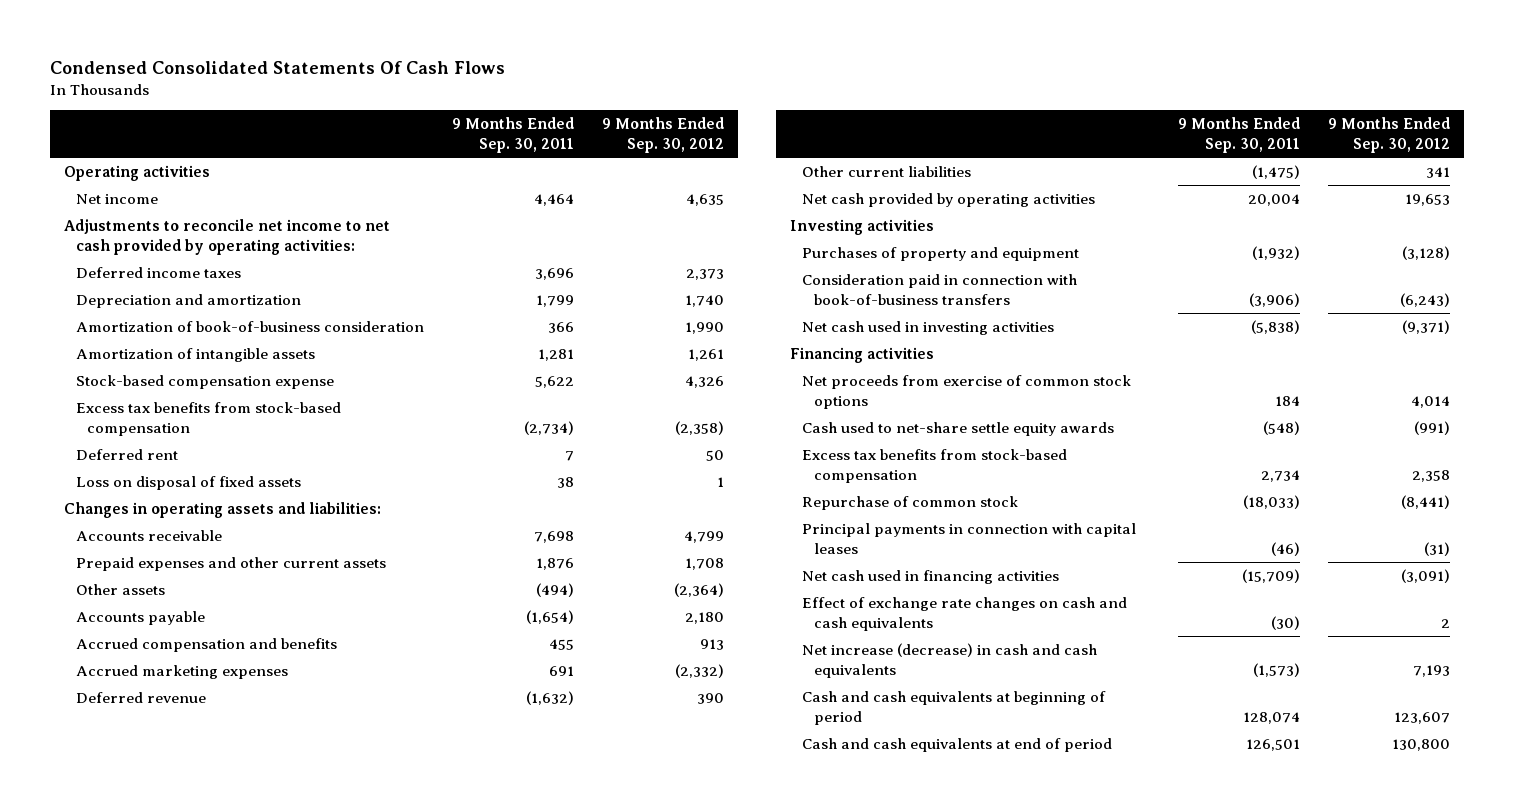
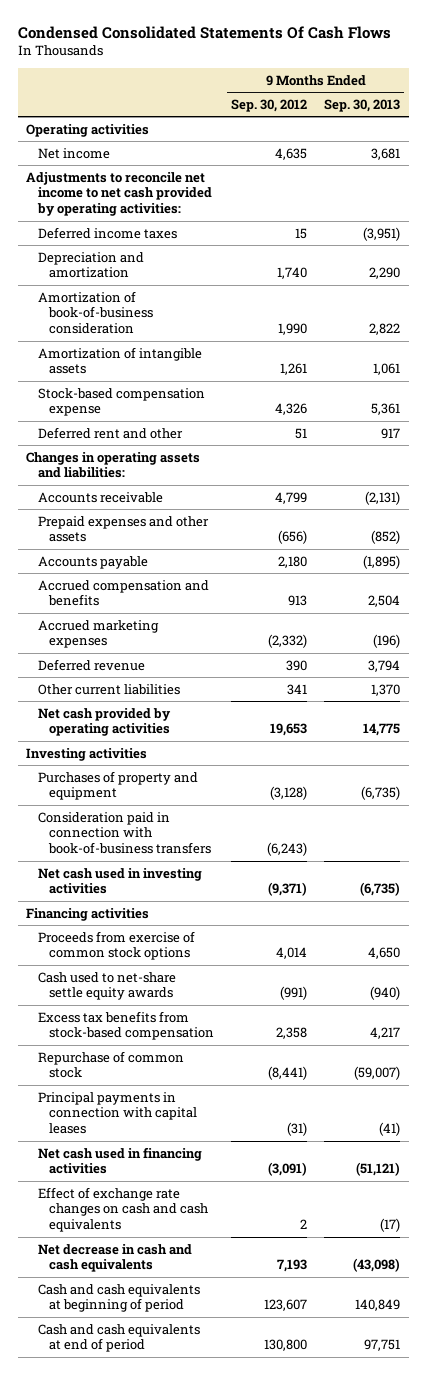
[451,117,574,153] 9 Months Ended Sep. 30, 2011 -> none
none -> [324,98,401,112] Sep. 30, 2013
[685,268,724,280] 2,373 -> [295,227,308,239] 15
[75,401,341,436] Excess tax benefits from stock-based compensation -> none
[75,475,301,490] Loss on disposal of fixed assets -> none
[75,448,178,460] Deferred rent -> [37,426,183,439] Deferred rent and other
[705,449,724,461] 50 -> [295,427,308,439] 51
[75,583,165,595] Other assets -> none
[75,556,386,571] Prepaid expenses and other current assets -> [37,515,209,543] Prepaid expenses and other assets
[684,557,724,570] 1,708 -> [278,530,308,545] (656)
[802,374,1132,409] Net proceeds from exercise of common stock options -> [37,930,195,961] Proceeds from exercise of common stock options
[802,642,1098,678] Net increase (decrease) in cash and cash equivalents -> [37,1243,192,1273] Net decrease in cash and cash equivalents

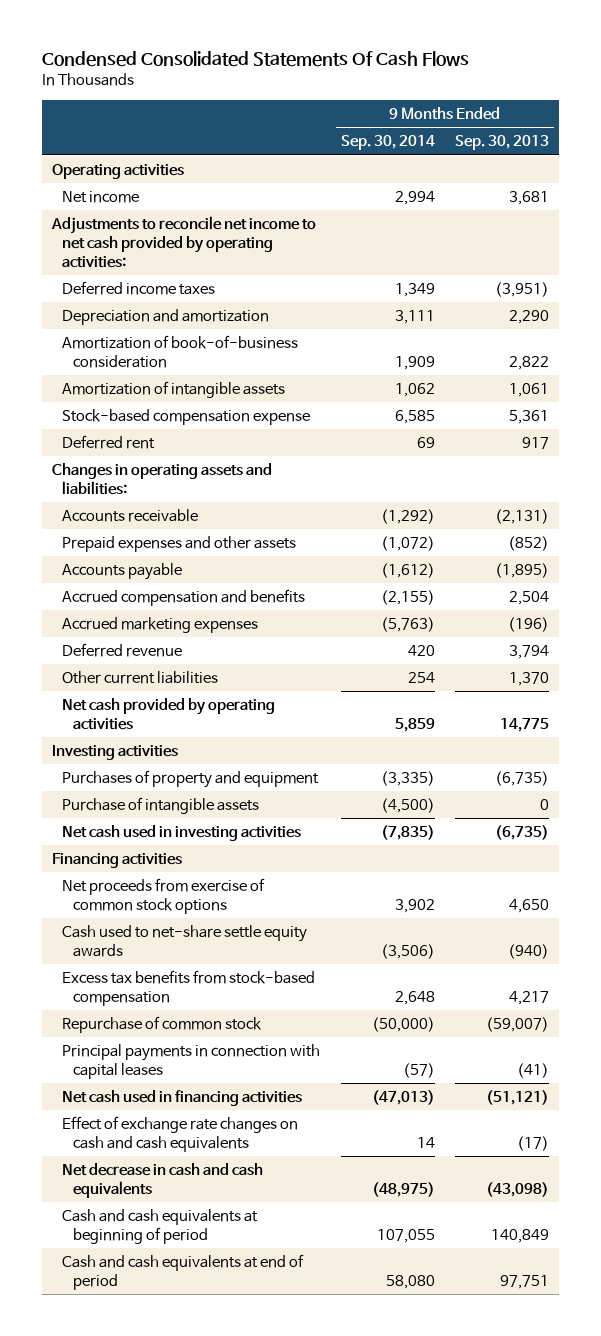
[231,98,308,112] Sep. 30, 2012 -> none
none -> [340,135,435,151] Sep. 30, 2014
[37,426,183,439] Deferred rent and other -> [62,435,156,450] Deferred rent
[37,811,212,855] Consideration paid in connection with book-of-business transfers -> none
none -> [62,797,260,815] Purchase of intangible assets
[37,930,195,961] Proceeds from exercise of common stock options -> [62,878,266,914] Net proceeds from exercise of common stock options

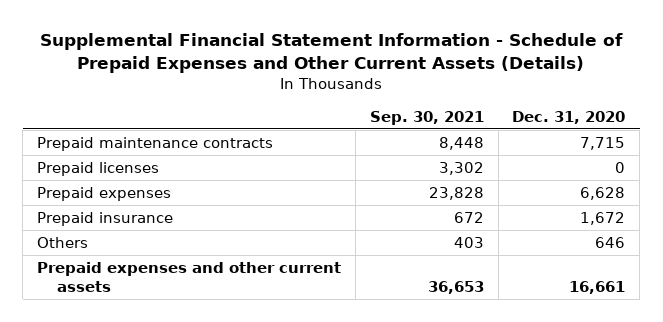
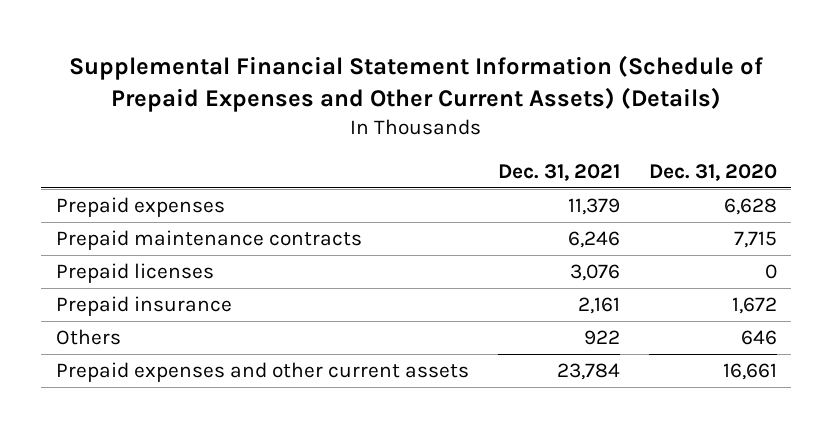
[40,32,624,73] Supplemental Financial Statement Information - Schedule of Prepaid Expenses and Other Current Assets (Details) -> [69,54,764,112] Supplemental Financial Statement Information (Schedule of Prepaid Expenses and Other Current Assets) (Details)
[369,110,484,125] Sep. 30, 2021 -> none
none -> [497,163,620,181] Dec. 31, 2021
[37,186,172,201] Prepaid expenses -> [55,196,225,217] Prepaid expenses

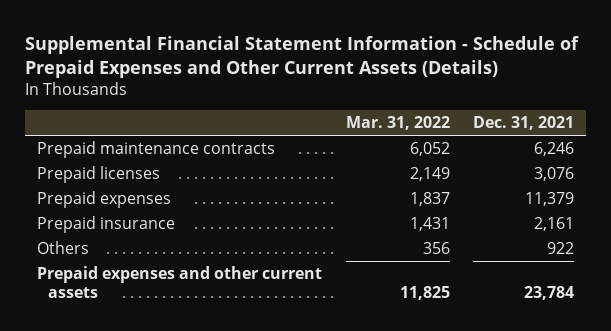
[69,54,764,112] Supplemental Financial Statement Information (Schedule of Prepaid Expenses and Other Current Assets) (Details) -> [25,35,580,78] Supplemental Financial Statement Information - Schedule of Prepaid Expenses and Other Current Assets (Details)
[648,163,777,181] Dec. 31, 2020 -> none
none -> [345,116,450,131] Mar. 31, 2022
[55,196,225,217] Prepaid expenses -> [37,191,172,209] Prepaid expenses

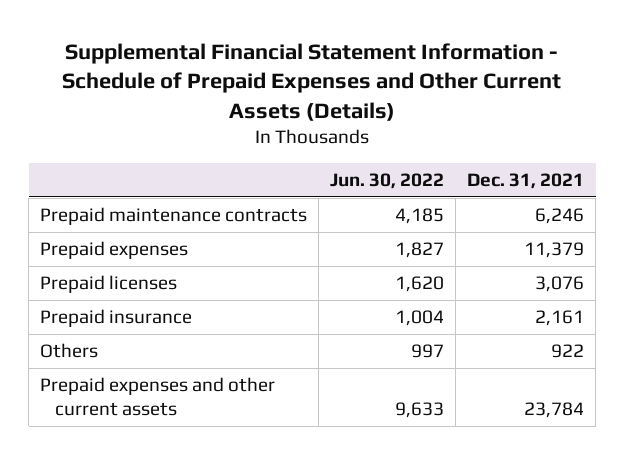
[345,116,450,131] Mar. 31, 2022 -> none
none -> [330,172,445,189] Jun. 30, 2022
[37,166,161,184] Prepaid licenses -> [40,275,178,294] Prepaid licenses

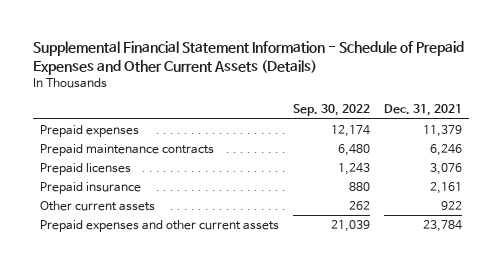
[330,172,445,189] Jun. 30, 2022 -> none
none -> [293,104,371,117] Sep. 30, 2022
[40,207,308,226] Prepaid maintenance contracts -> [40,144,215,157] Prepaid maintenance contracts
[40,343,99,359] Others -> [40,201,156,212] Other current assets

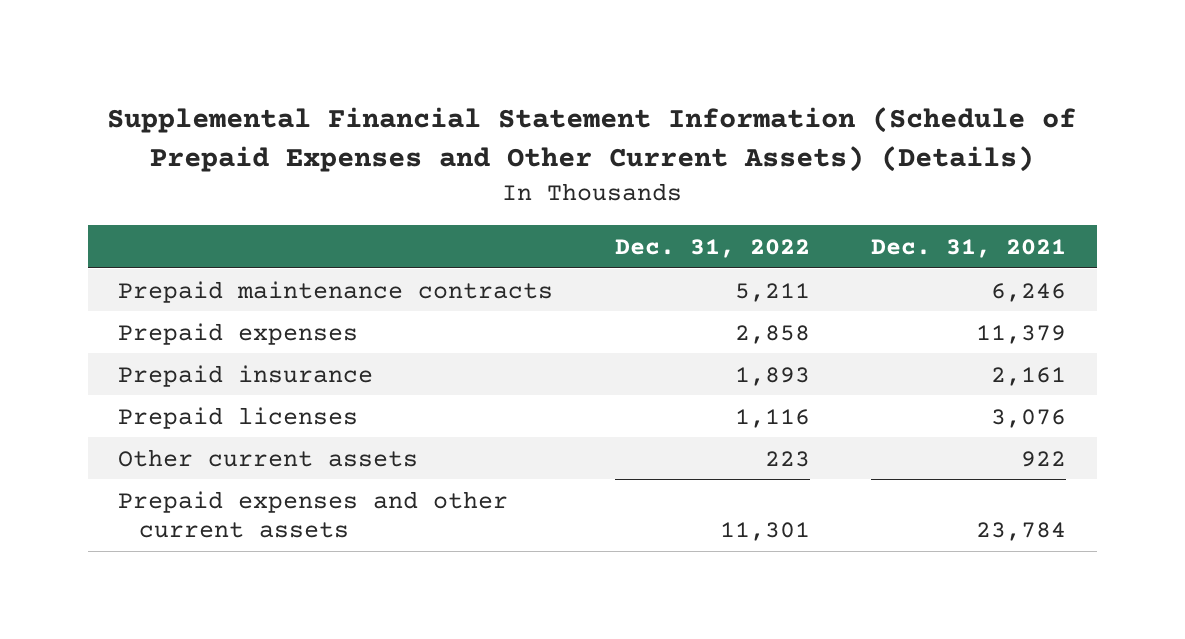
[33,41,465,75] Supplemental Financial Statement Information - Schedule of Prepaid Expenses and Other Current Assets (Details) -> [107,106,1077,172] Supplemental Financial Statement Information (Schedule of Prepaid Expenses and Other Current Assets) (Details)
[293,104,371,117] Sep. 30, 2022 -> none
none -> [614,238,810,258] Dec. 31, 2022
[40,125,140,138] Prepaid expenses -> [118,322,359,345] Prepaid expenses
[40,163,132,176] Prepaid licenses -> [118,406,359,429] Prepaid licenses

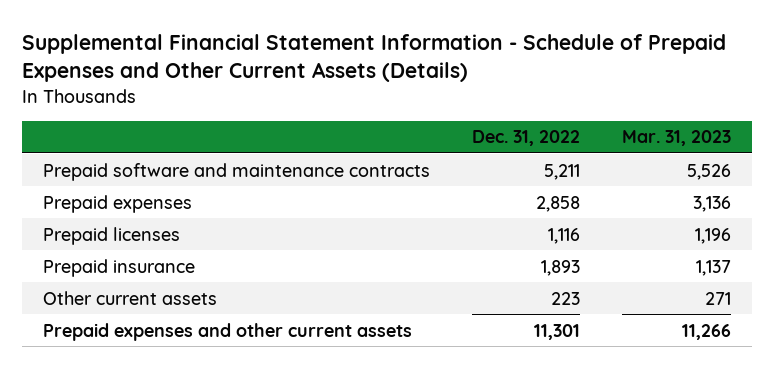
[107,106,1077,172] Supplemental Financial Statement Information (Schedule of Prepaid Expenses and Other Current Assets) (Details) -> [21,33,726,83] Supplemental Financial Statement Information - Schedule of Prepaid Expenses and Other Current Assets (Details)
[871,238,1067,258] Dec. 31, 2021 -> none
none -> [621,130,731,147] Mar. 31, 2023
[118,280,554,303] Prepaid maintenance contracts -> [42,162,430,181] Prepaid software and maintenance contracts
[118,364,374,387] Prepaid insurance -> [42,258,195,277] Prepaid insurance

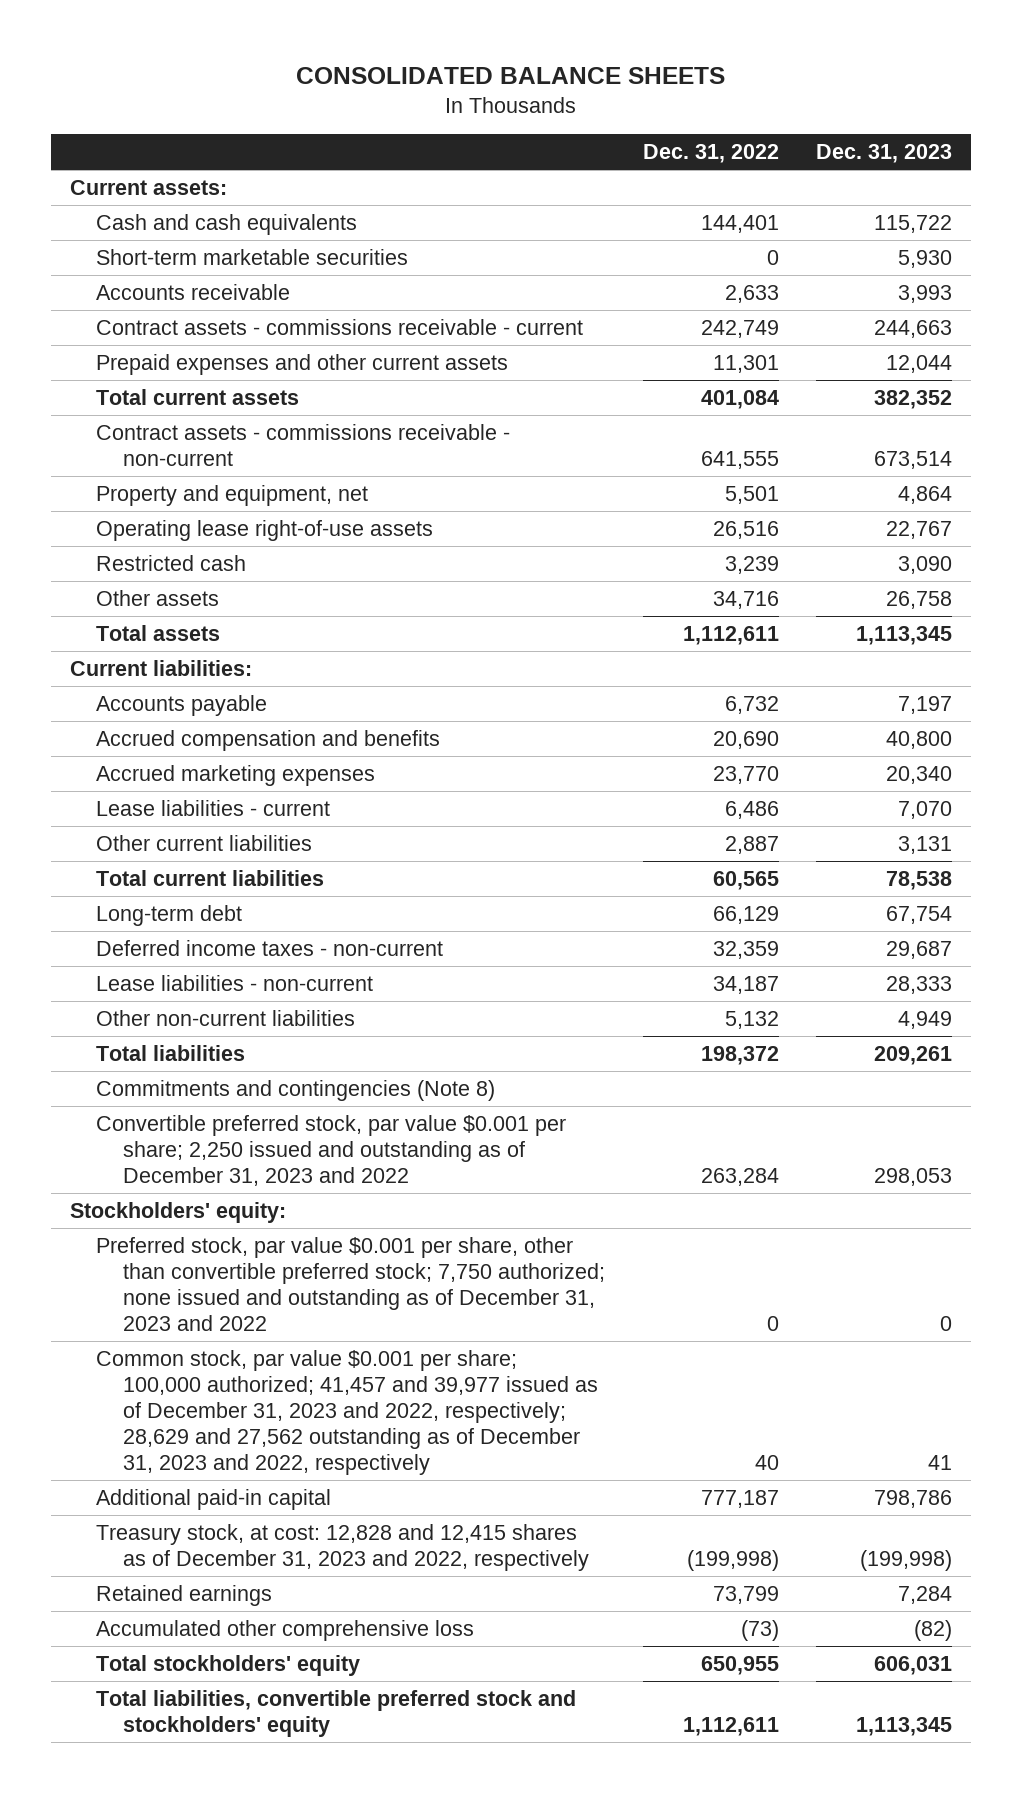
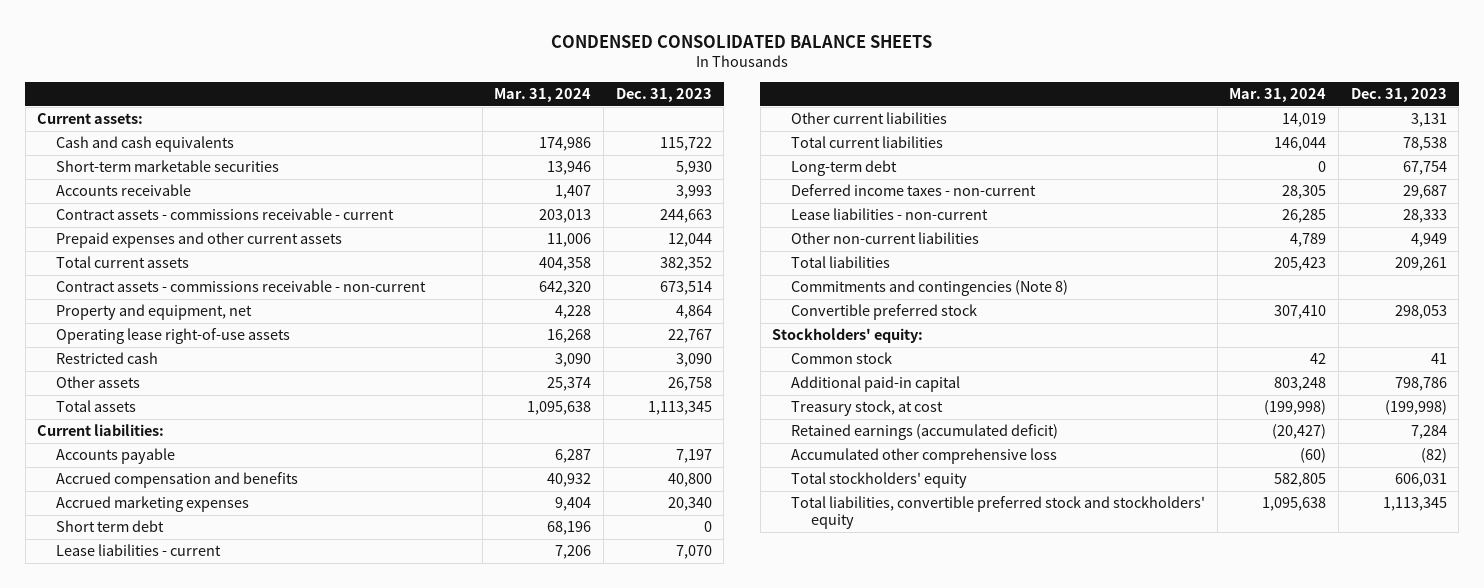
[295,66,725,84] CONSOLIDATED BALANCE SHEETS -> [550,34,932,48] CONDENSED CONSOLIDATED BALANCE SHEETS
[642,144,779,164] Dec. 31, 2022 -> none
none -> [494,88,592,103] Mar. 31, 2024
none -> [56,520,165,533] Short term debt
[96,1114,567,1186] Convertible preferred stock, par value $0.001 per share; 2,250 issued and outstanding as of December 31, 2023 and 2022 -> [791,304,978,321] Convertible preferred stock
[96,1236,605,1331] Preferred stock, par value $0.001 per share, other than convertible preferred stock; 7,750 authorized; none issued and outstanding as of December 31, 2023 and 2022 -> none
[96,1349,598,1475] Common stock, par value $0.001 per share; 100,000 authorized; 41,457 and 39,977 issued as of December 31, 2023 and 2022, respectively; 28,629 and 27,562 outstanding as of December 31, 2023 and 2022, respectively -> [791,352,893,365] Common stock
[96,1523,589,1571] Treasury stock, at cost: 12,828 and 12,415 shares as of December 31, 2023 and 2022, respectively -> [791,400,944,417] Treasury stock, at cost
[96,1584,273,1606] Retained earnings -> [791,424,1059,441] Retained earnings (accumulated deficit)

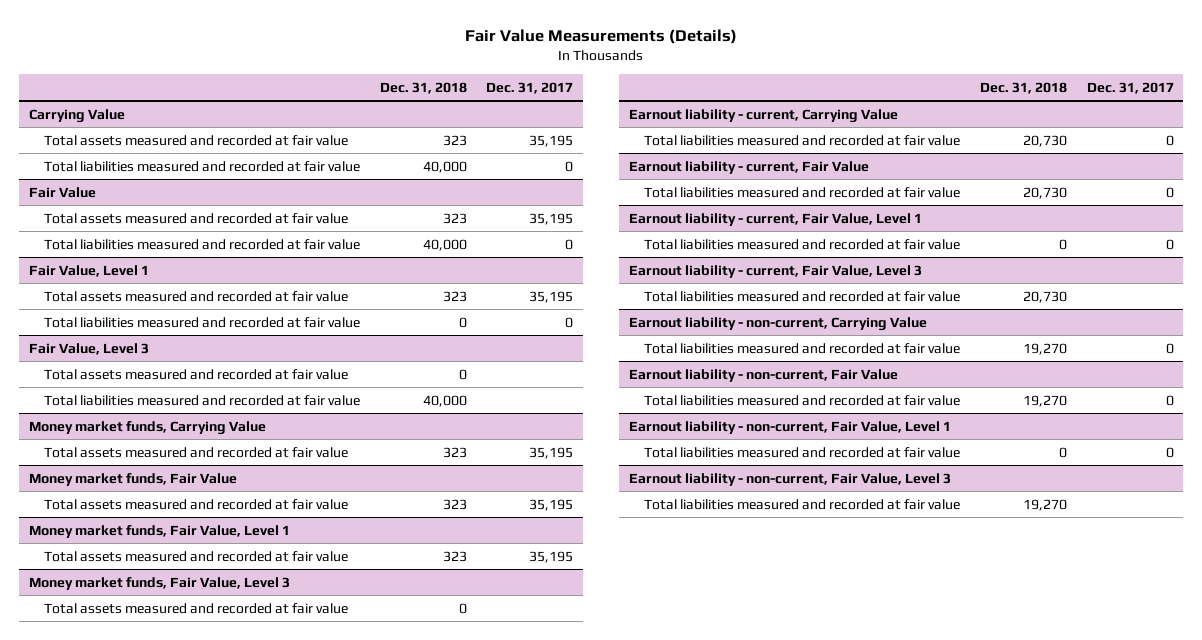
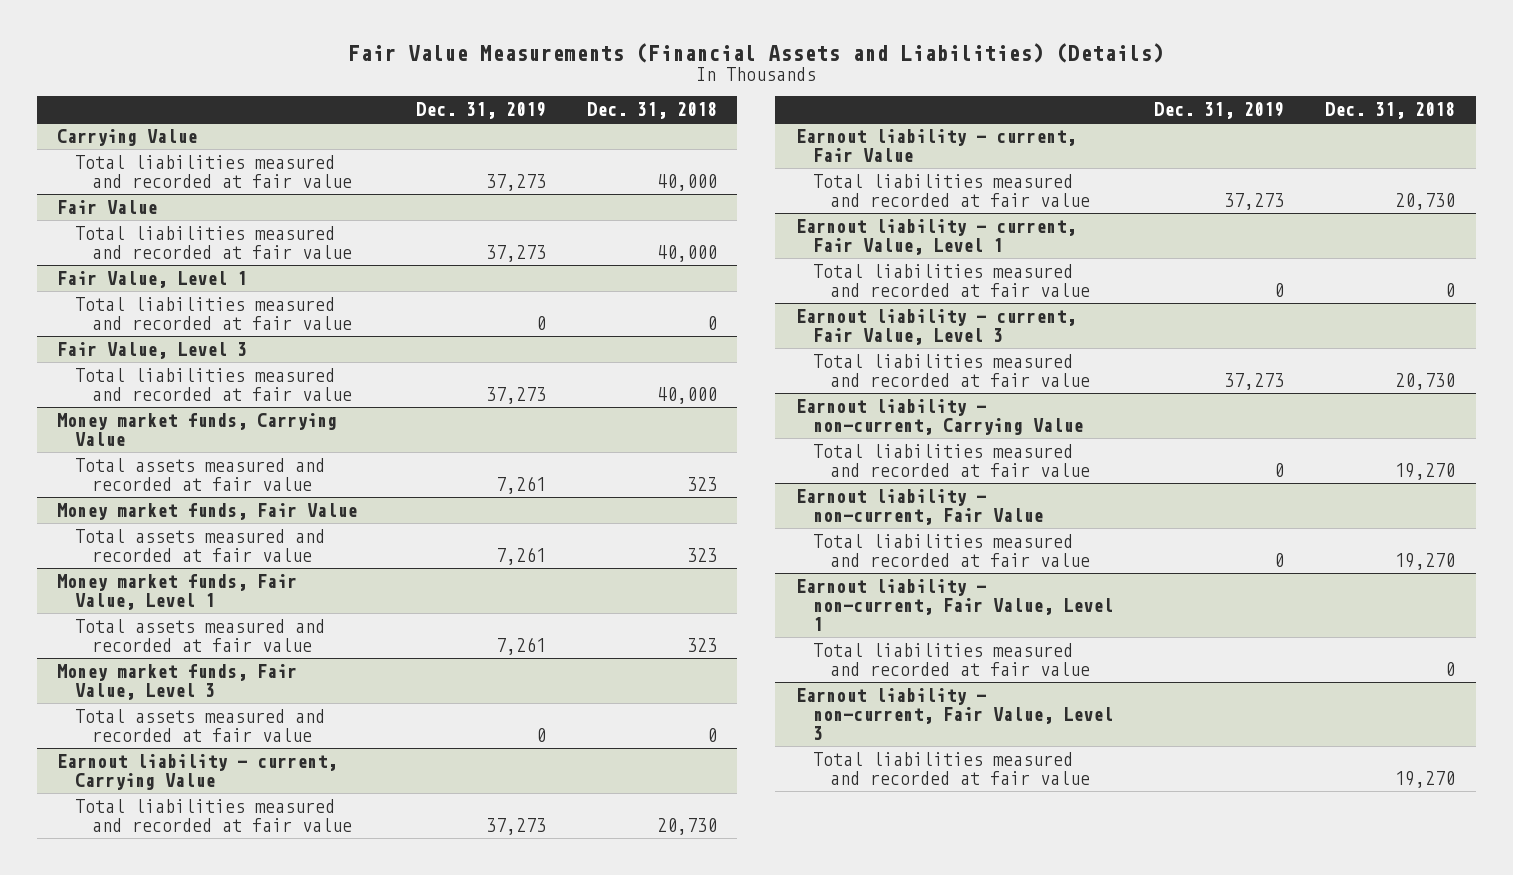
[465,28,738,44] Fair Value Measurements (Details) -> [348,42,1165,63] Fair Value Measurements (Financial Assets and Liabilities) (Details)
[486,81,574,94] Dec. 31, 2017 -> none
none -> [415,102,546,120] Dec. 31, 2019
[43,134,348,146] Total assets measured and recorded at fair value -> none
[43,212,348,224] Total assets measured and recorded at fair value -> none
[43,290,348,302] Total assets measured and recorded at fair value -> none
[43,368,348,380] Total assets measured and recorded at fair value -> none

